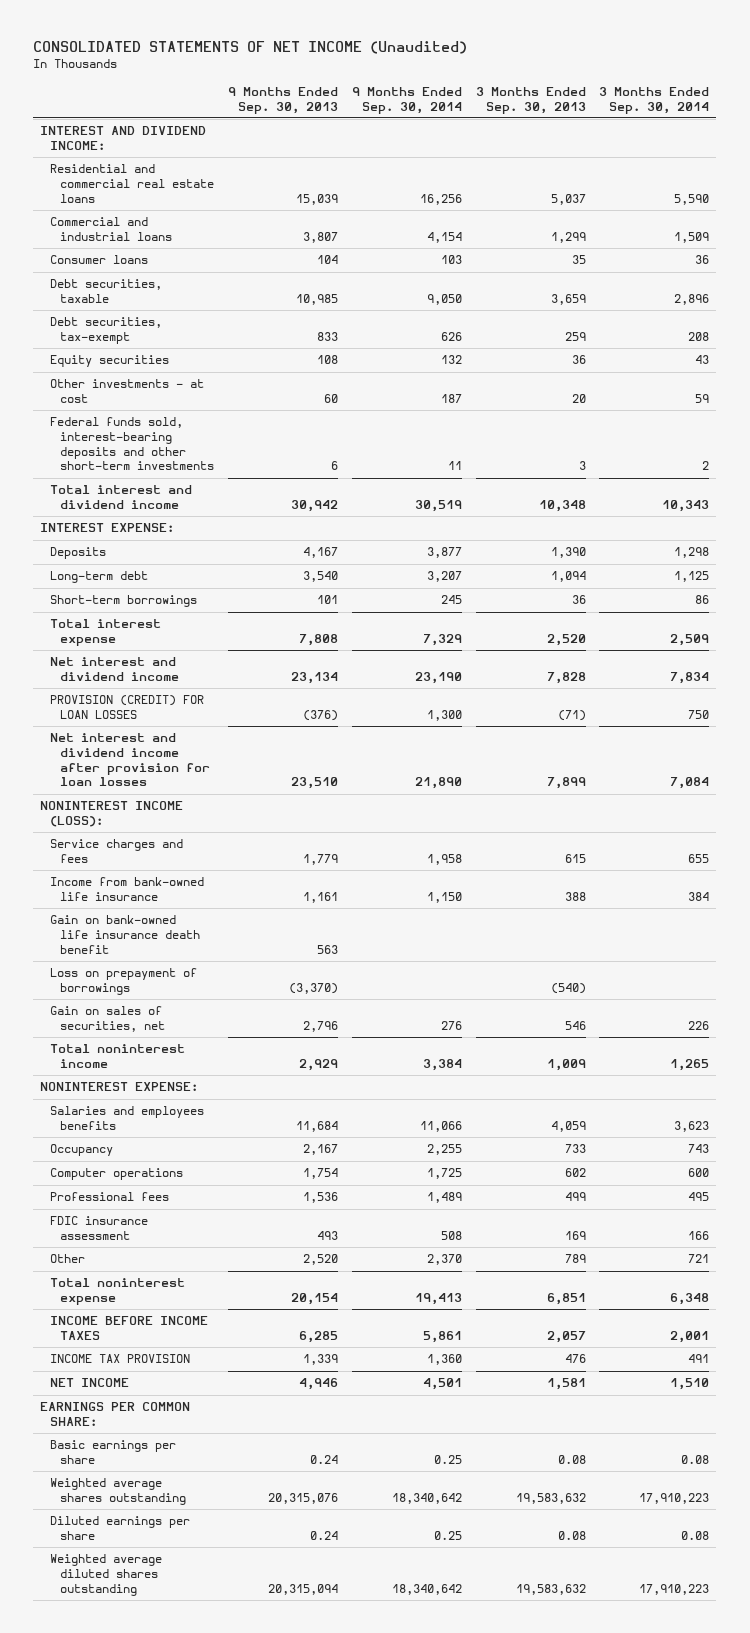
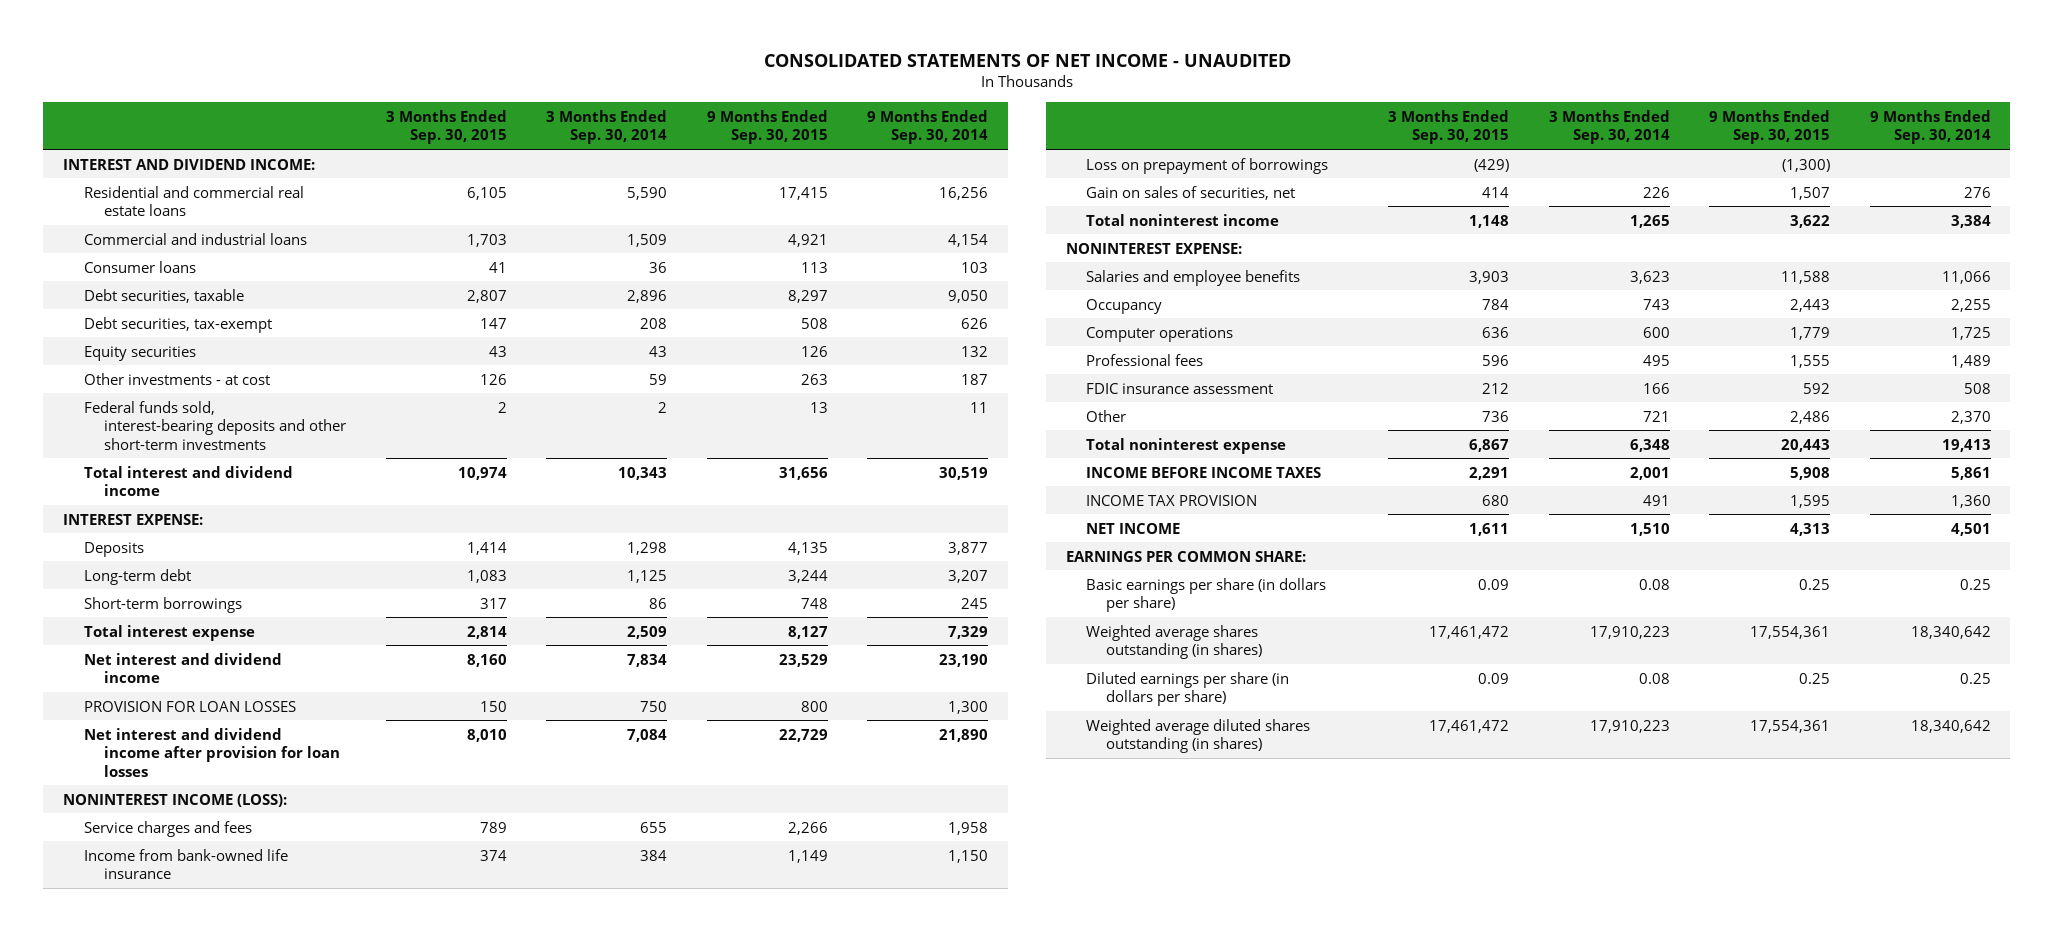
[33,40,468,54] CONSOLIDATED STATEMENTS OF NET INCOME (Unaudited) -> [763,53,1291,67] CONSOLIDATED STATEMENTS OF NET INCOME - UNAUDITED
[227,87,338,114] 9 Months Ended Sep. 30, 2013 -> none
[475,87,586,114] 3 Months Ended Sep. 30, 2013 -> none
none -> [385,109,507,145] 3 Months Ended Sep. 30, 2015
none -> [706,109,828,145] 9 Months Ended Sep. 30, 2015
[50,695,205,719] PROVISION (CREDIT) FOR LOAN LOSSES -> [83,700,296,712] PROVISION FOR LOAN LOSSES
[50,915,201,954] Gain on bank-owned life insurance death benefit -> none
[50,1106,205,1130] Salaries and employees benefits -> [1085,269,1300,286] Salaries and employee benefits
[50,1440,177,1464] Basic earnings per share -> [1085,577,1326,613] Basic earnings per share (in dollars per share)
[50,1478,187,1505] Weighted average shares outstanding -> [1085,624,1263,660] Weighted average shares outstanding (in shares)
[50,1516,191,1540] Diluted earnings per share -> [1085,671,1289,707] Diluted earnings per share (in dollars per share)
[50,1554,163,1596] Weighted average diluted shares outstanding -> [1085,718,1310,754] Weighted average diluted shares outstanding (in shares)

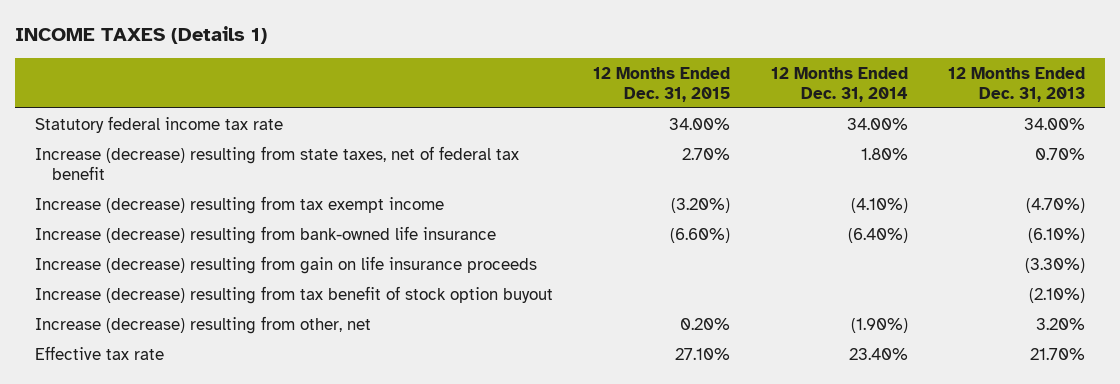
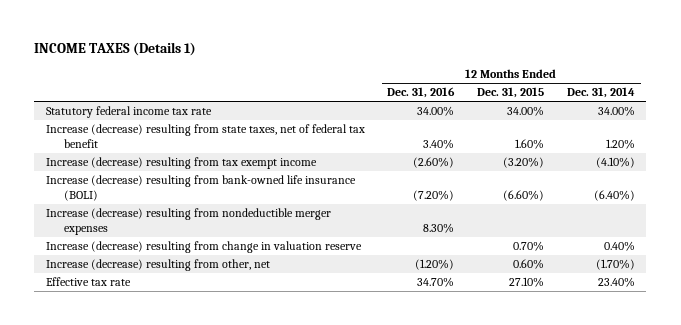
[947,67,1085,102] 12 Months Ended Dec. 31, 2013 -> none
none -> [387,87,456,99] Dec. 31, 2016
[682,147,731,160] 2.70% -> [515,139,545,150] 1.60%
[860,147,908,160] 1.80% -> [605,139,635,150] 1.20%
[35,255,538,274] Increase (decrease) resulting from gain on life insurance proceeds -> none
[35,285,554,304] Increase (decrease) resulting from tax benefit of stock option buyout -> none
[35,225,497,244] Increase (decrease) resulting from bank-owned life insurance -> [45,175,356,202] Increase (decrease) resulting from bank-owned life insurance (BOLI)
none -> [45,208,331,236] Increase (decrease) resulting from nondeductible merger expenses
none -> [45,241,362,254] Increase (decrease) resulting from change in valuation reserve
[680,317,731,330] 0.20% -> [513,259,545,270] 0.60%
[850,317,908,333] (1.90%) -> [595,259,635,271] (1.70%)

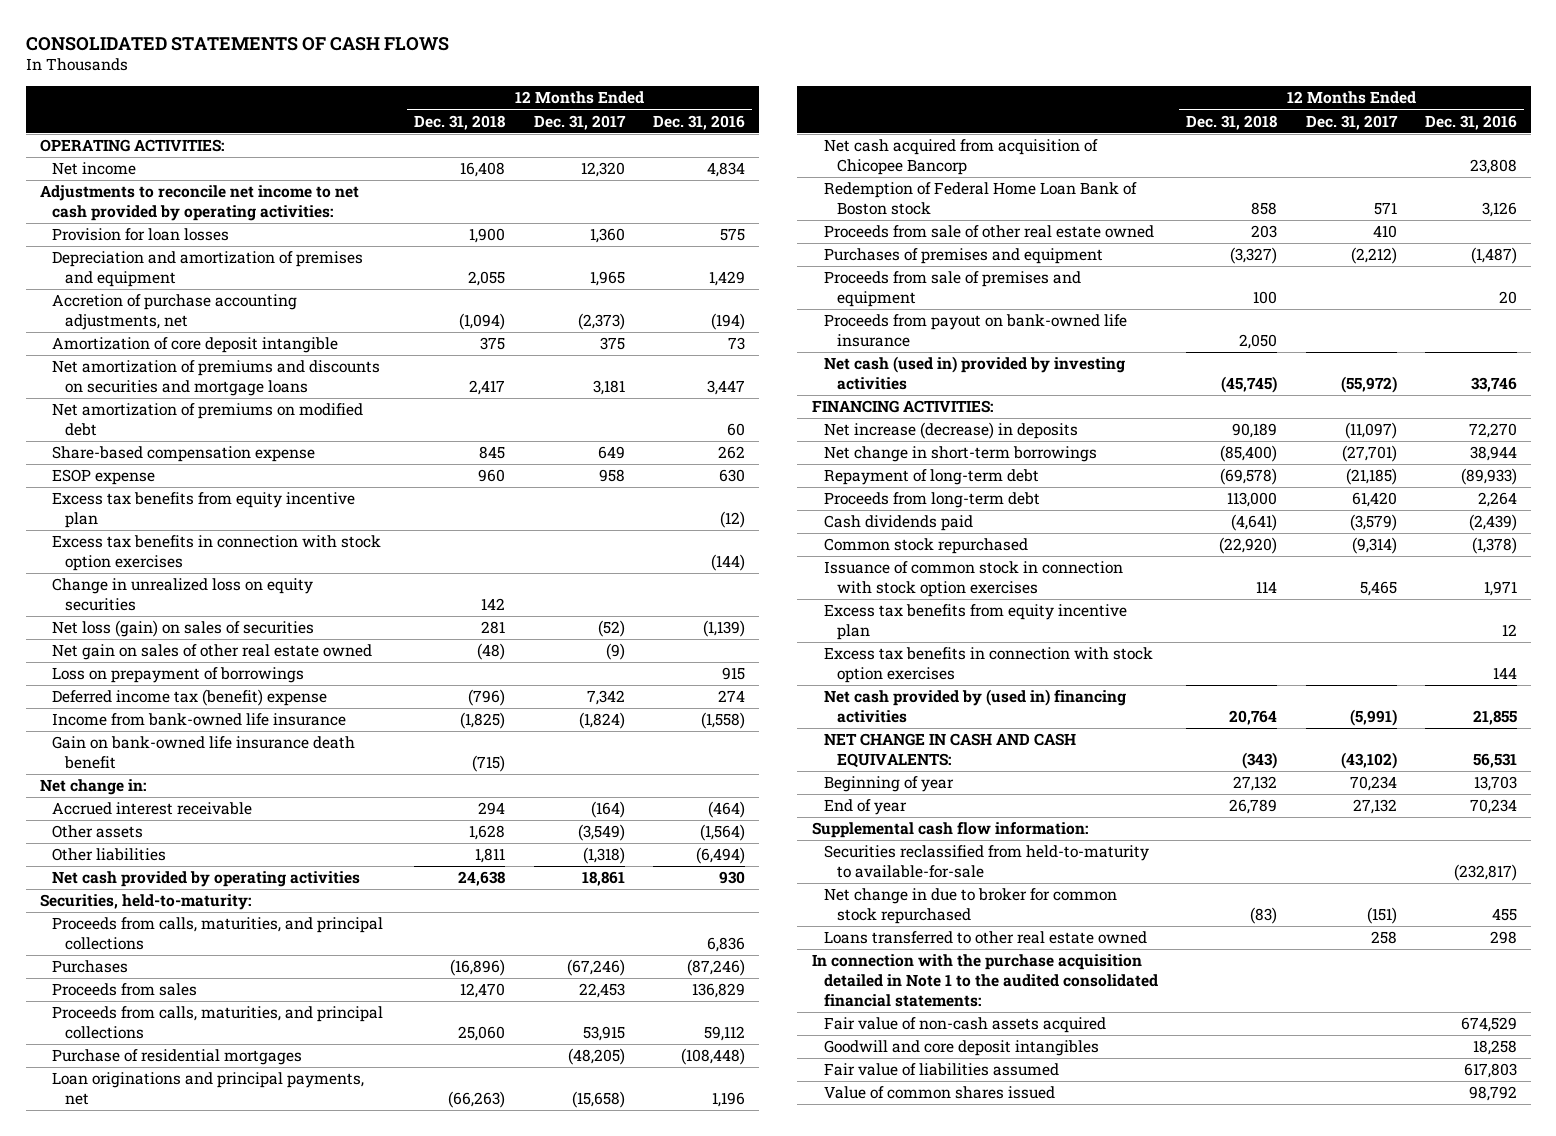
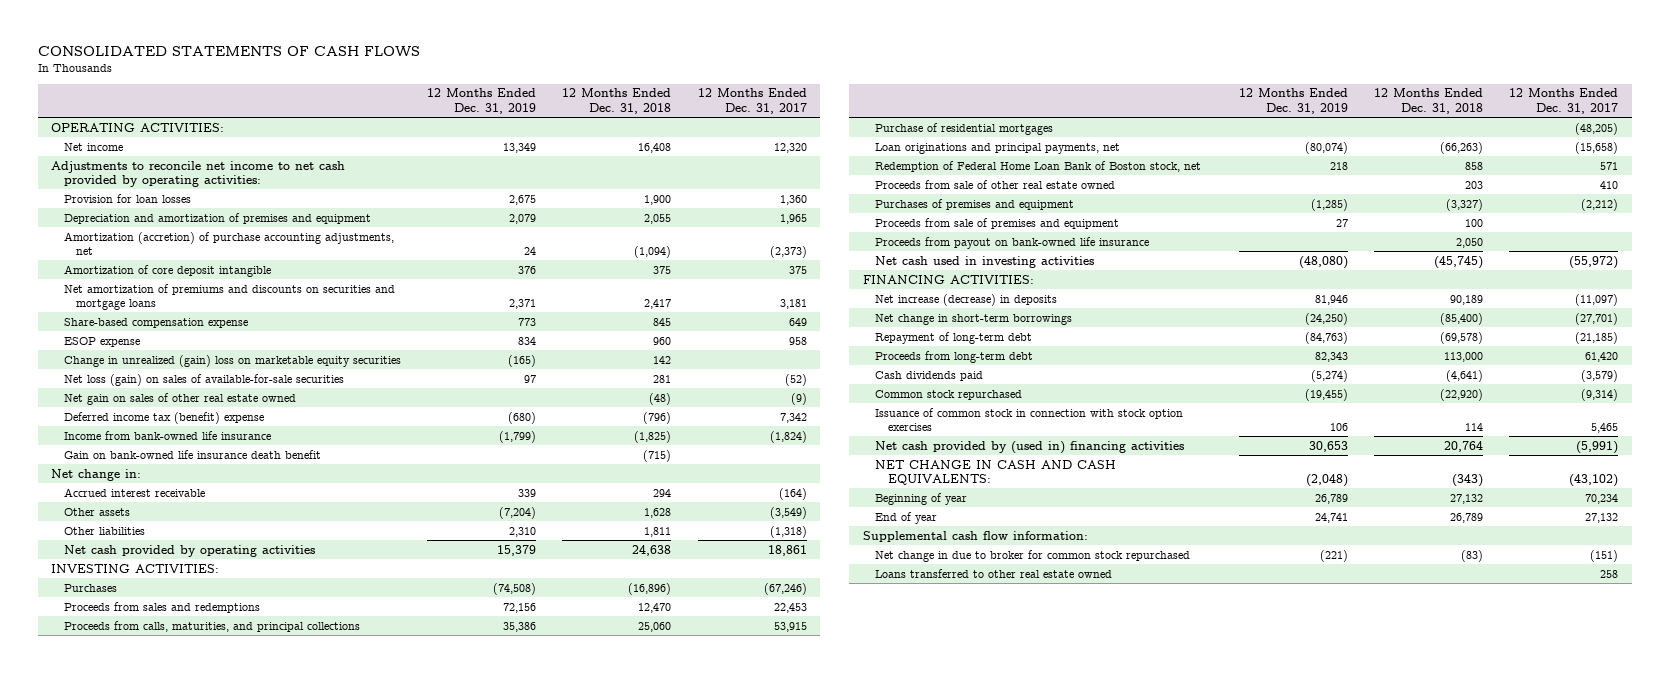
[652,114,745,130] Dec. 31, 2016 -> none
none -> [426,88,536,114] 12 Months Ended Dec. 31, 2019
[52,294,298,330] Accretion of purchase accounting adjustments, net -> [63,231,394,255] Amortization (accretion) of purchase accounting adjustments, net
[52,403,364,436] Net amortization of premiums on modified debt -> none
[52,492,356,528] Excess tax benefits from equity incentive plan -> none
[52,535,382,571] Excess tax benefits in connection with stock option exercises -> none
[52,578,314,611] Change in unrealized loss on equity securities -> [63,354,401,367] Change in unrealized (gain) loss on marketable equity securities
[52,620,315,638] Net loss (gain) on sales of securities -> [63,373,344,386] Net loss (gain) on sales of available-for-sale securities
[52,667,305,684] Loss on prepayment of borrowings -> none
[39,894,251,911] Securities, held-to-maturity: -> none
[52,917,384,950] Proceeds from calls, maturities, and principal collections -> none
none -> [50,563,219,573] INVESTING ACTIVITIES:
[52,983,198,997] Proceeds from sales -> [63,601,260,613] Proceeds from sales and redemptions
[824,139,1099,175] Net cash acquired from acquisition of Chicopee Bancorp -> none
[824,182,1138,215] Redemption of Federal Home Loan Bank of Boston stock -> [875,160,1202,172] Redemption of Federal Home Loan Bank of Boston stock, net
[824,356,1126,390] Net cash (used in) provided by investing activities -> [875,255,1095,268] Net cash used in investing activities
[824,604,1128,640] Excess tax benefits from equity incentive plan -> none
[824,647,1154,683] Excess tax benefits in connection with stock option exercises -> none
[824,845,1150,878] Securities reclassified from held-to-maturity to available-for-sale -> none
[811,954,1159,1007] In connection with the purchase acquisition detailed in Note 1 to the audited consolidated financial statements: -> none
[824,1017,1107,1034] Fair value of non-cash assets acquired -> none
[824,1040,1100,1057] Goodwill and core deposit intangibles -> none
[824,1063,1060,1077] Fair value of liabilities assumed -> none
[824,1086,1056,1100] Value of common shares issued -> none

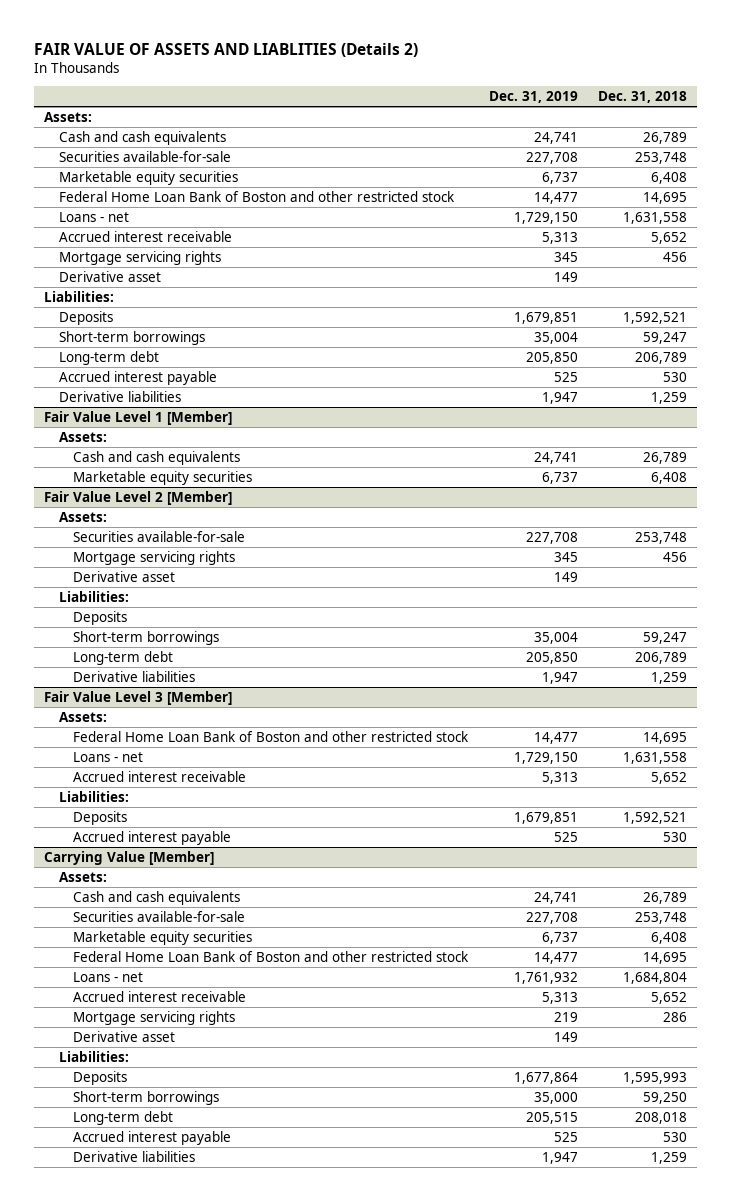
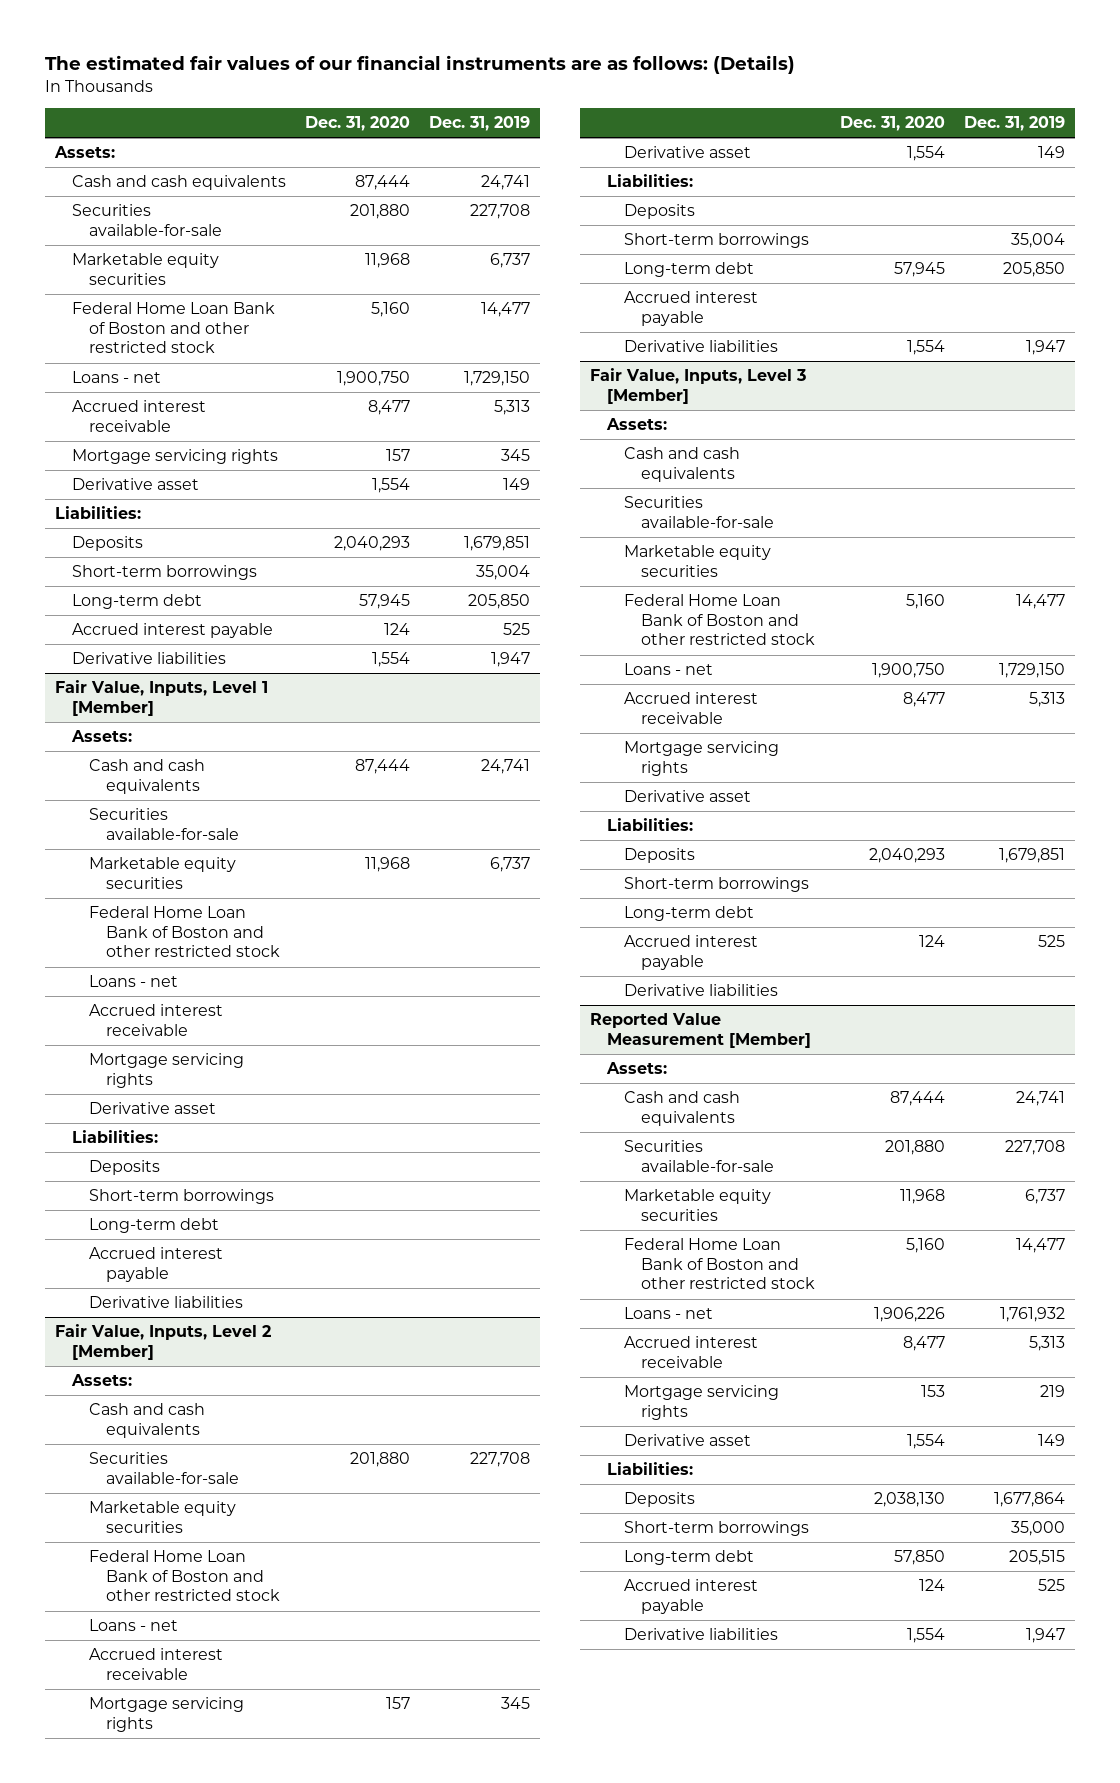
[34,42,419,57] FAIR VALUE OF ASSETS AND LIABLITIES (Details 2) -> [45,55,796,75] The estimated fair values of our financial instruments are as follows: (Details)
[598,91,688,104] Dec. 31, 2018 -> none
none -> [305,116,411,132] Dec. 31, 2020
[44,410,233,425] Fair Value Level 1 [Member] -> [54,680,268,716] Fair Value, Inputs, Level 1 [Member]
none -> [88,808,239,840] Securities available-for-sale
none -> [88,906,280,958] Federal Home Loan Bank of Boston and other restricted stock
none -> [88,975,178,988] Loans - net
none -> [88,1004,223,1036] Accrued interest receivable
none -> [88,1053,244,1088] Mortgage servicing rights
none -> [88,1102,216,1115] Derivative asset
none -> [71,1130,158,1144] Liabilities:
none -> [88,1160,160,1176] Deposits
none -> [88,1189,274,1205] Short-term borrowings
none -> [88,1218,219,1234] Long-term debt
none -> [88,1247,223,1282] Accrued interest payable
none -> [88,1296,243,1309] Derivative liabilities
[44,490,233,505] Fair Value Level 2 [Member] -> [54,1324,271,1360] Fair Value, Inputs, Level 2 [Member]
none -> [88,1403,205,1438] Cash and cash equivalents
none -> [88,1501,236,1533] Marketable equity securities
none -> [88,1550,280,1602] Federal Home Loan Bank of Boston and other restricted stock
none -> [88,1619,178,1632] Loans - net
none -> [88,1648,223,1680] Accrued interest receivable
none -> [623,291,758,326] Accrued interest payable
[44,690,233,705] Fair Value Level 3 [Member] -> [589,368,806,404] Fair Value, Inputs, Level 3 [Member]
none -> [623,447,740,482] Cash and cash equivalents
none -> [623,496,774,528] Securities available-for-sale
none -> [623,545,771,577] Marketable equity securities
none -> [623,741,779,776] Mortgage servicing rights
none -> [623,790,751,803] Derivative asset
none -> [623,877,809,893] Short-term borrowings
none -> [623,906,754,922] Long-term debt
none -> [623,984,778,997] Derivative liabilities
[44,850,215,865] Carrying Value [Member] -> [589,1013,811,1048] Reported Value Measurement [Member]

